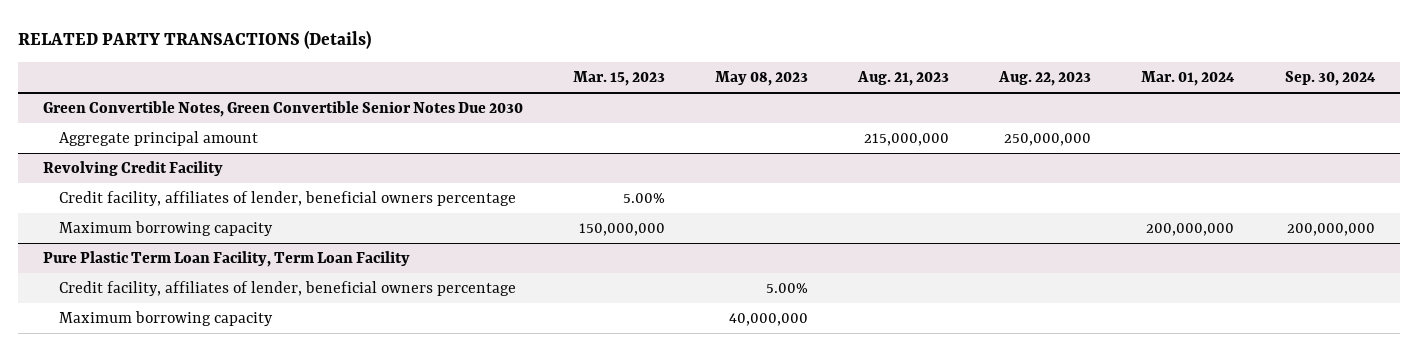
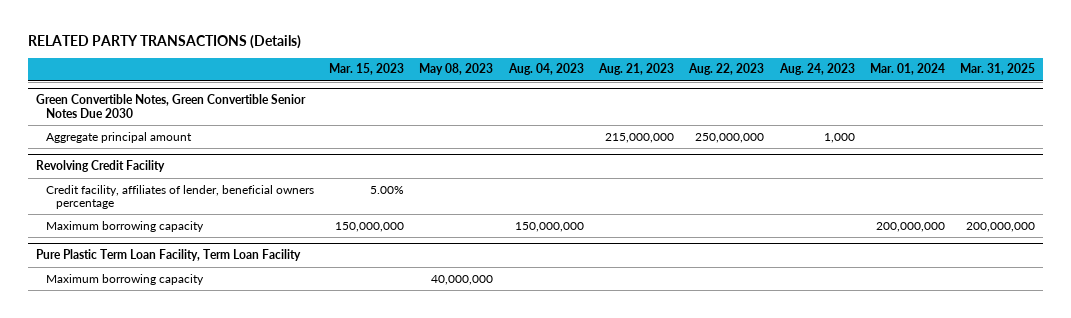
[1284,71,1376,87] Sep. 30, 2024 -> none
none -> [507,63,584,76] Aug. 04, 2023
none -> [778,63,855,76] Aug. 24, 2023
none -> [960,63,1036,76] Mar. 31, 2025
[58,280,516,296] Credit facility, affiliates of lender, beneficial owners percentage -> none

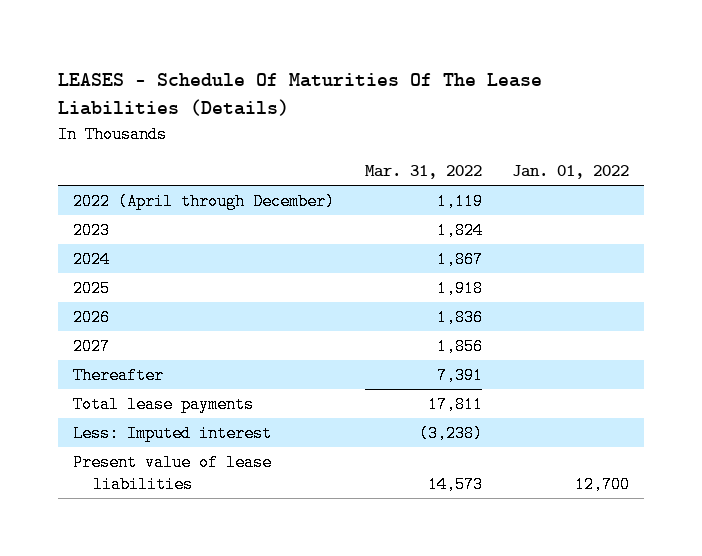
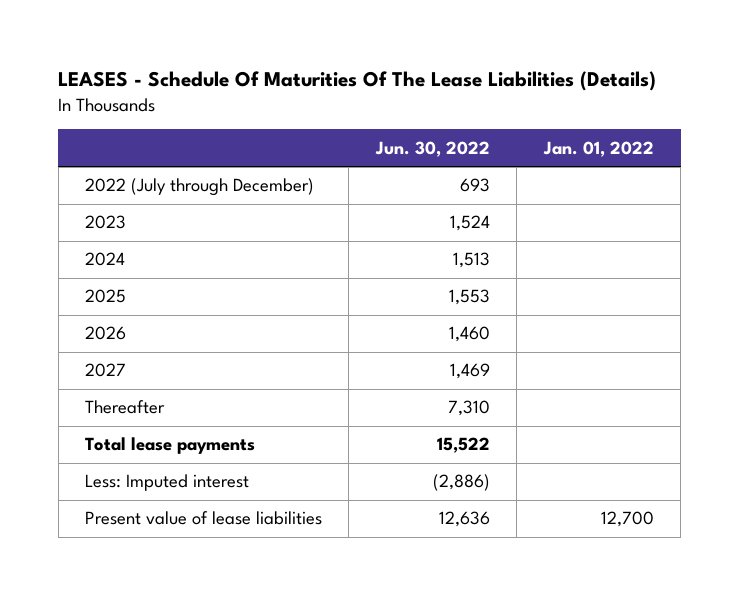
[364,165,482,180] Mar. 31, 2022 -> none
none -> [374,140,490,157] Jun. 30, 2022
[73,192,336,210] 2022 (April through December) -> [85,178,315,197] 2022 (July through December)

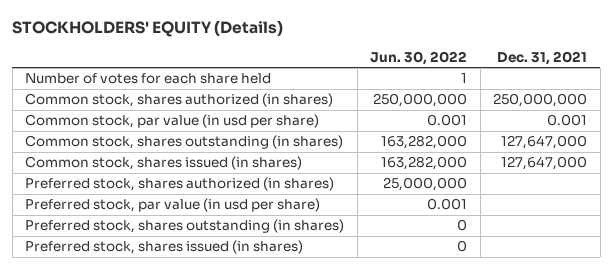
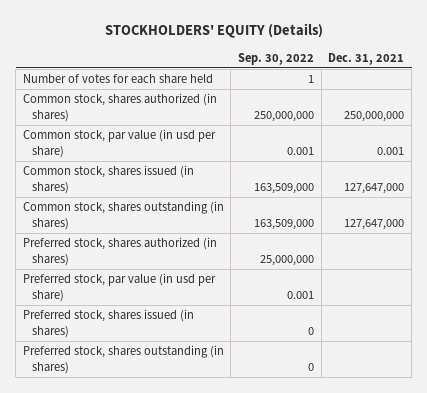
[370,50,468,65] Jun. 30, 2022 -> none
none -> [238,52,315,65] Sep. 30, 2022
[25,135,344,150] Common stock, shares outstanding (in shares) -> [22,201,224,230] Common stock, shares outstanding (in shares)
[25,219,345,234] Preferred stock, shares outstanding (in shares) -> [22,345,224,374] Preferred stock, shares outstanding (in shares)

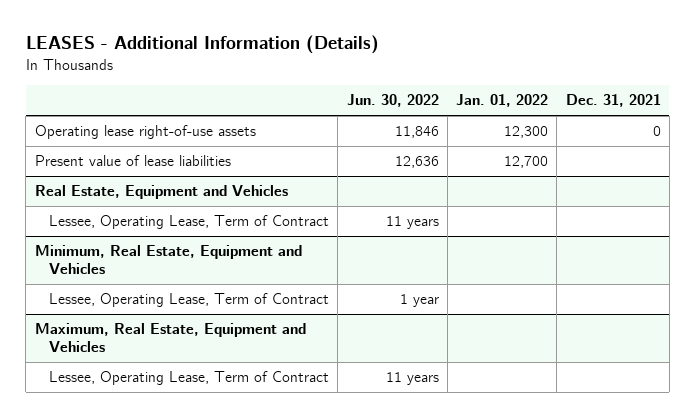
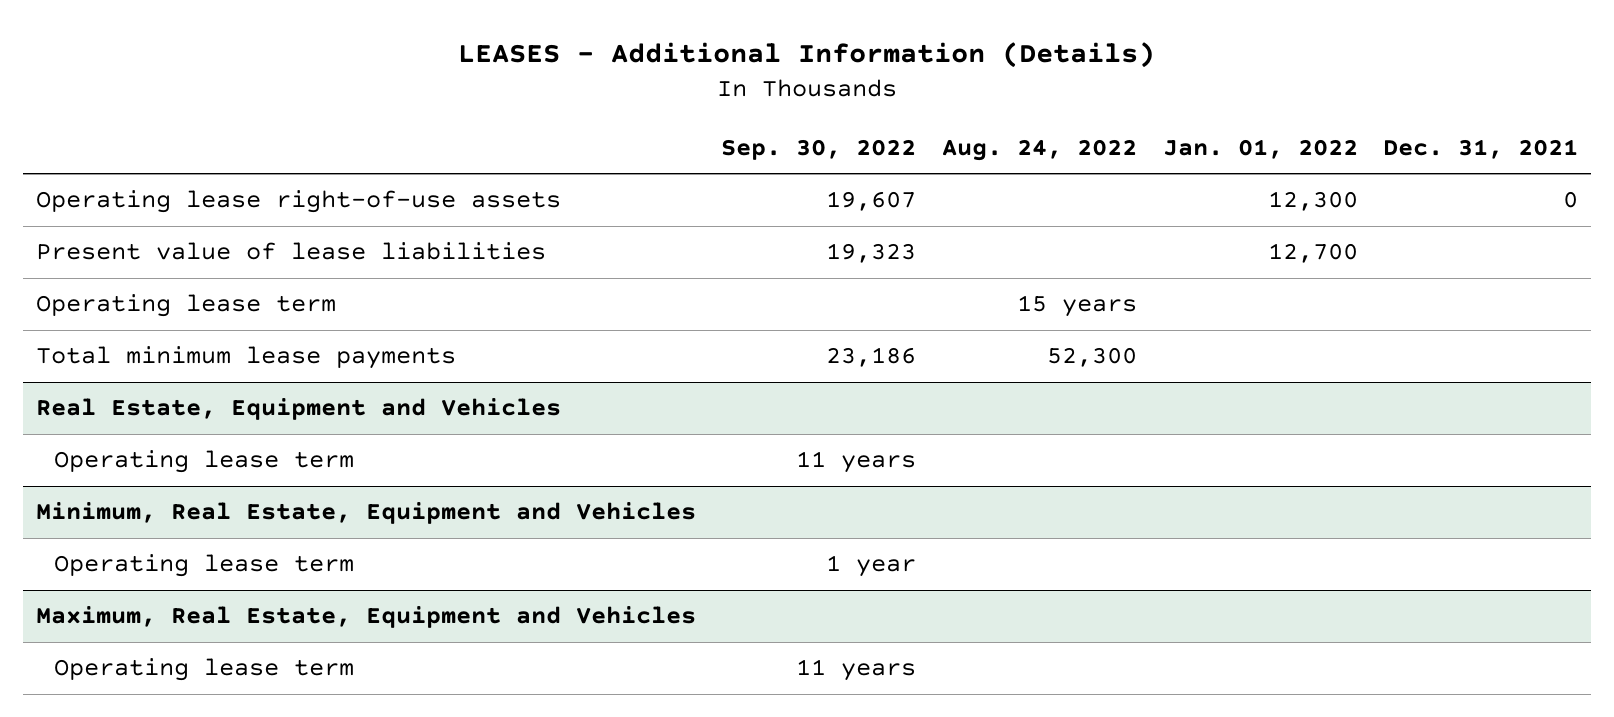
[346,94,439,108] Jun. 30, 2022 -> none
none -> [721,139,917,161] Sep. 30, 2022
none -> [942,139,1138,162] Aug. 24, 2022
none -> [35,294,336,318] Operating lease term
none -> [35,346,456,370] Total minimum lease payments
[49,215,330,230] Lessee, Operating Lease, Term of Contract -> [53,450,354,474] Operating lease term
[49,293,330,308] Lessee, Operating Lease, Term of Contract -> [53,554,354,578] Operating lease term
[49,371,330,386] Lessee, Operating Lease, Term of Contract -> [53,658,354,682] Operating lease term

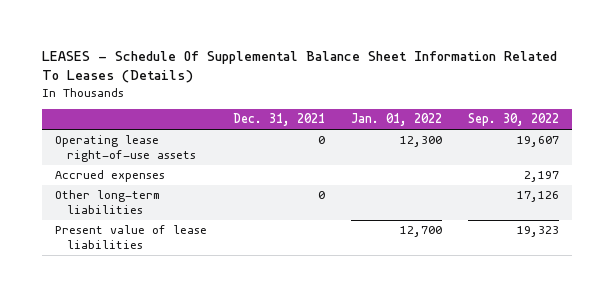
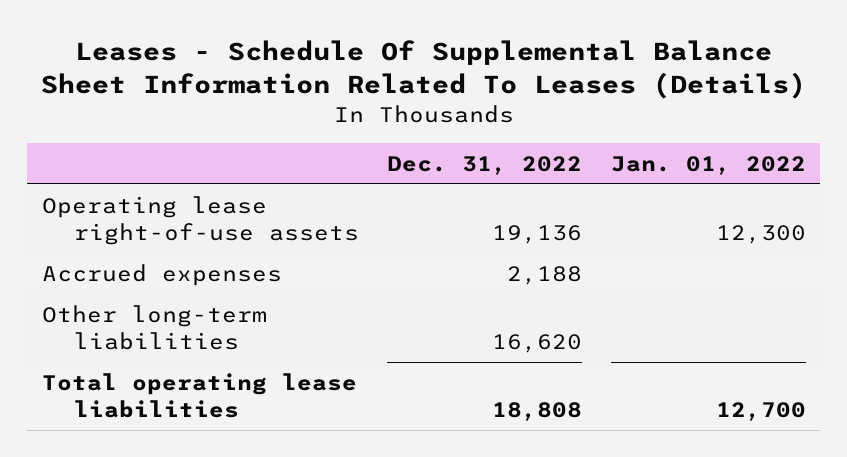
[41,50,557,84] LEASES - Schedule Of Supplemental Balance Sheet Information Related To Leases (Details) -> [40,40,806,100] Leases - Schedule Of Supplemental Balance Sheet Information Related To Leases (Details)
[232,113,325,127] Dec. 31, 2021 -> none
[468,113,560,127] Sep. 30, 2022 -> none
none -> [387,155,583,175] Dec. 31, 2022
[54,225,207,250] Present value of lease liabilities -> [41,372,357,418] Total operating lease liabilities

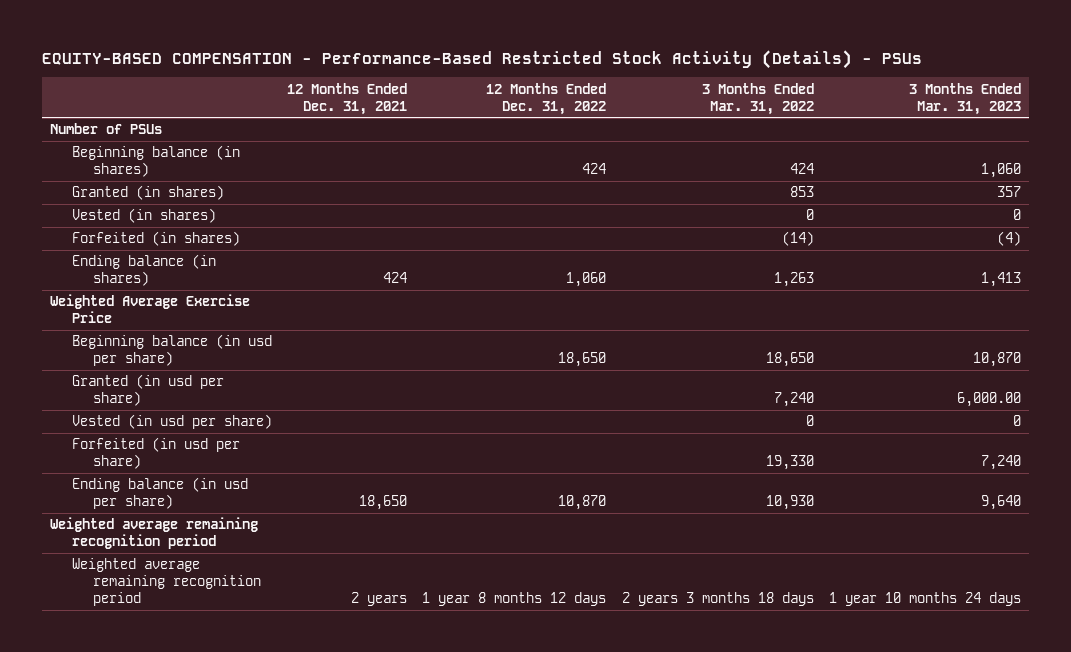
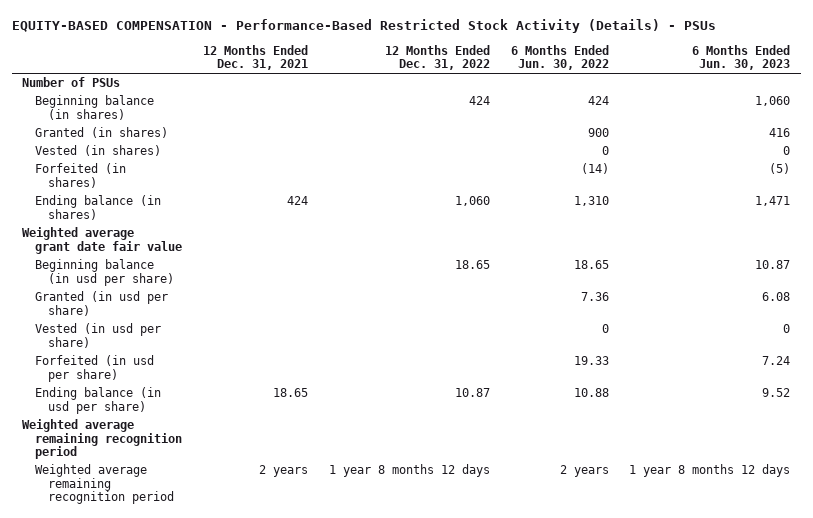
[701,82,814,115] 3 Months Ended Mar. 31, 2022 -> none
[908,82,1021,115] 3 Months Ended Mar. 31, 2023 -> none
none -> [510,44,609,71] 6 Months Ended Jun. 30, 2022
none -> [692,44,791,71] 6 Months Ended Jun. 30, 2023
[49,294,250,324] Weighted Average Exercise Price -> [22,227,183,254] Weighted average grant date fair value
[558,352,607,368] 18,650 -> [454,260,490,270] 18.65
[359,495,408,511] 18,650 -> [273,388,309,398] 18.65
[558,495,607,511] 10,870 -> [454,388,490,398] 10.87

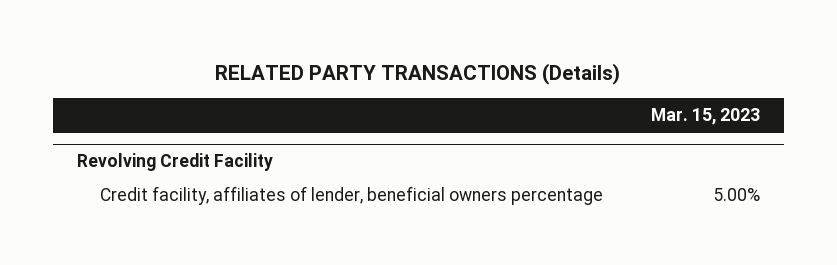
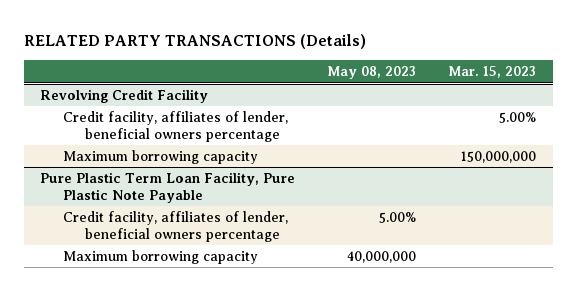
none -> [327,66,417,80] May 08, 2023
none -> [62,150,258,165] Maximum borrowing capacity
none -> [40,172,296,204] Pure Plastic Term Loan Facility, Pure Plastic Note Payable
none -> [62,211,288,243] Credit facility, affiliates of lender, beneficial owners percentage
none -> [62,250,258,265] Maximum borrowing capacity

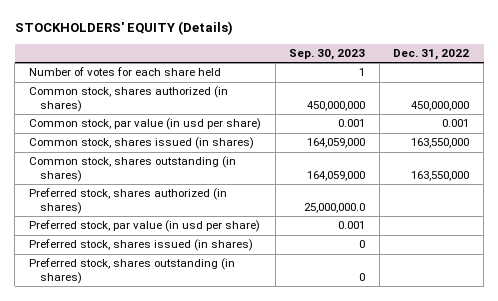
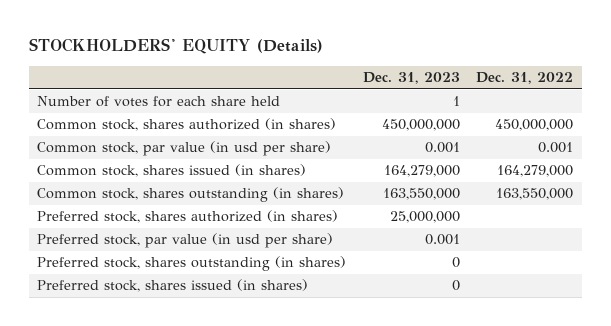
[289,48,366,60] Sep. 30, 2023 -> none
none -> [362,72,460,85] Dec. 31, 2023
[411,138,470,149] 163,550,000 -> [497,165,574,178] 164,279,000
[28,239,253,252] Preferred stock, shares issued (in shares) -> [37,279,309,293] Preferred stock, shares issued (in shares)

